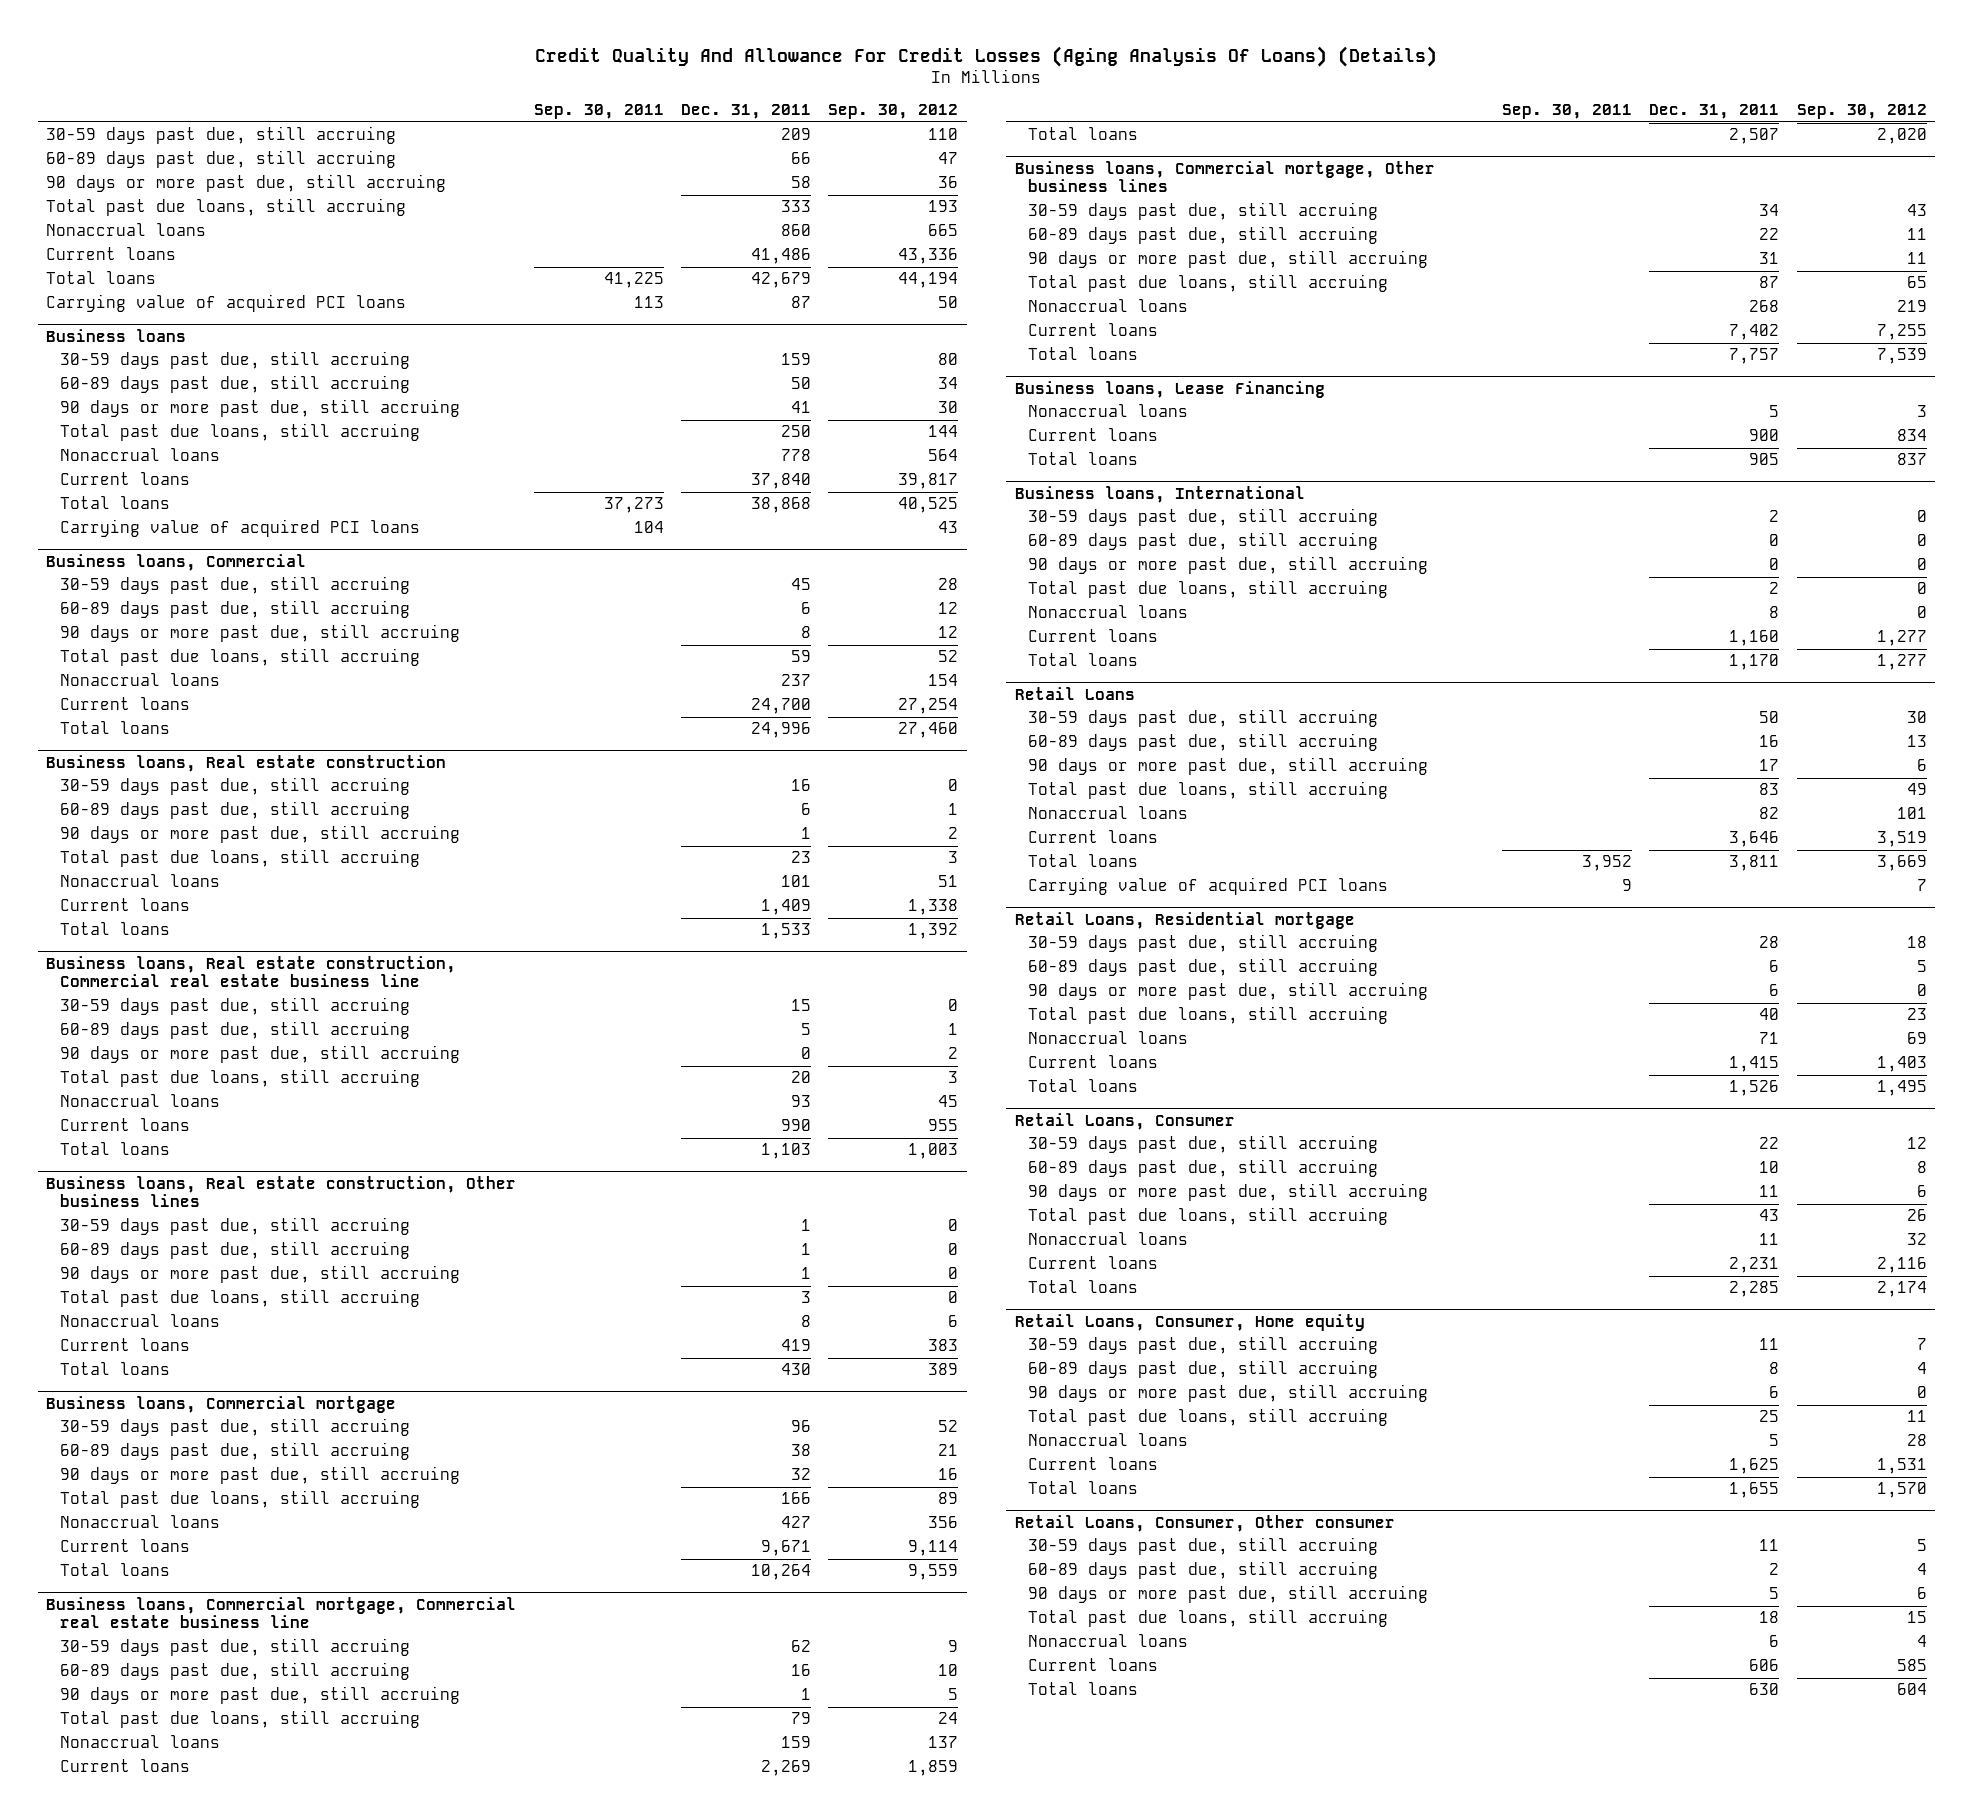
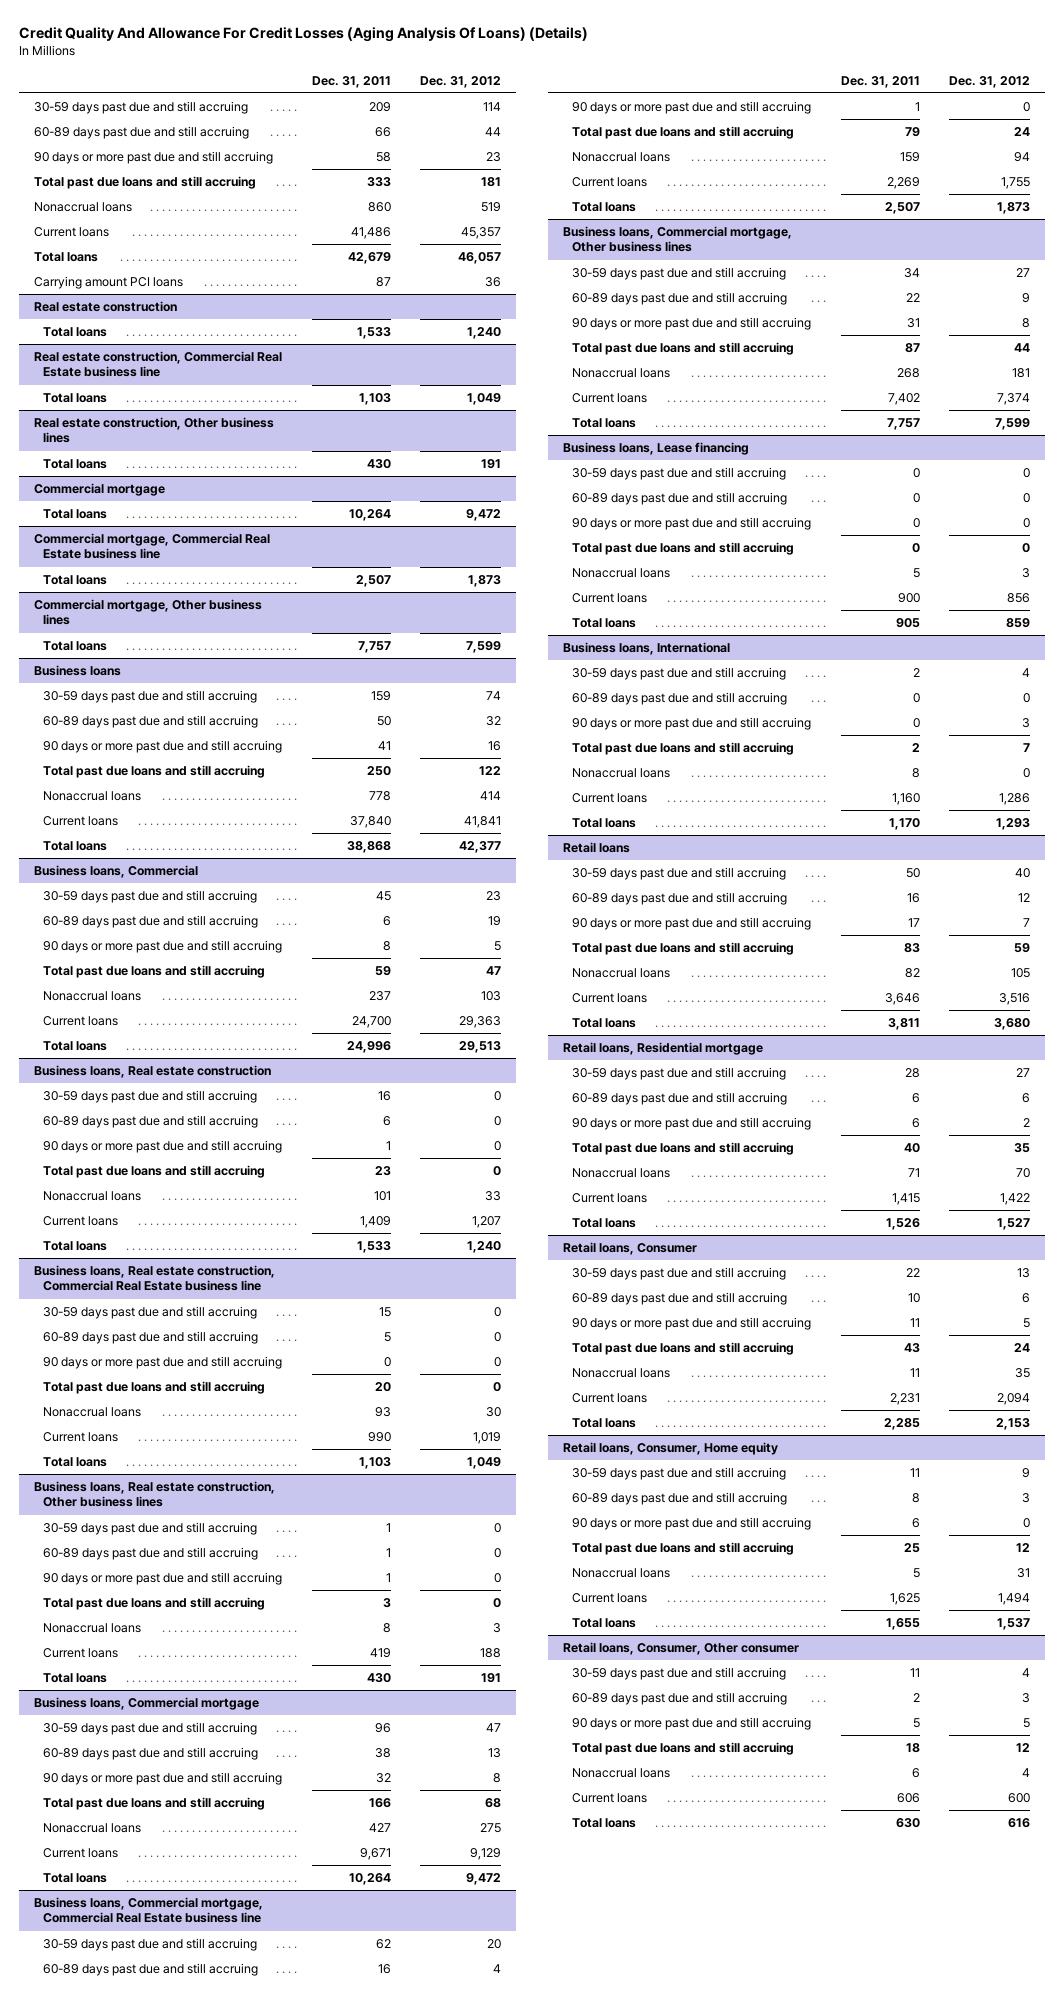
[533,104,664,120] Sep. 30, 2011 -> none
[828,104,959,120] Sep. 30, 2012 -> none
none -> [420,75,502,88] Dec. 31, 2012
[46,126,397,145] 30-59 days past due, still accruing -> [33,101,248,115] 30-59 days past due and still accruing
[46,150,397,169] 60-89 days past due, still accruing -> [33,126,249,140] 60-89 days past due and still accruing
[46,174,447,193] 90 days or more past due, still accruing -> [33,151,273,165] 90 days or more past due and still accruing
[46,198,407,217] Total past due loans, still accruing -> [33,176,256,190] Total past due loans and still accruing
[46,294,407,313] Carrying value of acquired PCI loans -> none
none -> [33,276,183,290] Carrying amount PCI loans
none -> [33,301,177,313] Real estate construction
none -> [42,327,107,338] Total loans
none -> [33,351,282,378] Real estate construction, Commercial Real Estate business line
none -> [42,393,107,404] Total loans
none -> [33,417,274,444] Real estate construction, Other business lines
none -> [42,459,107,470] Total loans
none -> [33,483,165,497] Commercial mortgage
none -> [42,509,107,520] Total loans
none -> [33,533,270,560] Commercial mortgage, Commercial Real Estate business line
none -> [42,575,107,586] Total loans
none -> [33,599,262,626] Commercial mortgage, Other business lines
none -> [42,641,107,652] Total loans
[59,351,410,370] 30-59 days past due, still accruing -> [42,690,257,704] 30-59 days past due and still accruing
[59,375,410,394] 60-89 days past due, still accruing -> [42,715,258,729] 60-89 days past due and still accruing
[59,399,460,418] 90 days or more past due, still accruing -> [42,740,282,754] 90 days or more past due and still accruing
[59,423,420,442] Total past due loans, still accruing -> [42,765,265,779] Total past due loans and still accruing
[59,519,420,538] Carrying value of acquired PCI loans -> none
[59,576,410,595] 30-59 days past due, still accruing -> [42,890,257,904] 30-59 days past due and still accruing
[59,600,410,619] 60-89 days past due, still accruing -> [42,915,258,929] 60-89 days past due and still accruing
[59,624,460,643] 90 days or more past due, still accruing -> [42,940,282,954] 90 days or more past due and still accruing
[59,648,420,667] Total past due loans, still accruing -> [42,965,265,979] Total past due loans and still accruing
[59,777,410,796] 30-59 days past due, still accruing -> [42,1090,257,1104] 30-59 days past due and still accruing
[59,801,410,820] 60-89 days past due, still accruing -> [42,1115,258,1129] 60-89 days past due and still accruing
[59,825,460,844] 90 days or more past due, still accruing -> [42,1140,282,1154] 90 days or more past due and still accruing
[59,849,420,868] Total past due loans, still accruing -> [42,1165,265,1179] Total past due loans and still accruing
[46,955,457,988] Business loans, Real estate construction, Commercial real estate business line -> [33,1265,275,1292] Business loans, Real estate construction, Commercial Real Estate business line
[59,997,410,1016] 30-59 days past due, still accruing -> [42,1306,257,1320] 30-59 days past due and still accruing
[59,1021,410,1040] 60-89 days past due, still accruing -> [42,1331,258,1345] 60-89 days past due and still accruing
[59,1045,460,1064] 90 days or more past due, still accruing -> [42,1356,282,1370] 90 days or more past due and still accruing
[59,1069,420,1088] Total past due loans, still accruing -> [42,1381,265,1395] Total past due loans and still accruing
[59,1217,410,1236] 30-59 days past due, still accruing -> [42,1522,257,1536] 30-59 days past due and still accruing
[59,1241,410,1260] 60-89 days past due, still accruing -> [42,1547,258,1561] 60-89 days past due and still accruing
[59,1265,460,1284] 90 days or more past due, still accruing -> [42,1572,282,1586] 90 days or more past due and still accruing
[59,1289,420,1308] Total past due loans, still accruing -> [42,1597,265,1611] Total past due loans and still accruing
[59,1418,410,1437] 30-59 days past due, still accruing -> [42,1722,257,1736] 30-59 days past due and still accruing
[59,1442,410,1461] 60-89 days past due, still accruing -> [42,1747,258,1761] 60-89 days past due and still accruing
[59,1466,460,1485] 90 days or more past due, still accruing -> [42,1772,282,1786] 90 days or more past due and still accruing
[59,1490,420,1509] Total past due loans, still accruing -> [42,1797,265,1811] Total past due loans and still accruing
[46,1596,517,1629] Business loans, Commercial mortgage, Commercial real estate business line -> [33,1897,263,1924] Business loans, Commercial mortgage, Commercial Real Estate business line
[59,1638,410,1657] 30-59 days past due, still accruing -> [42,1938,257,1952] 30-59 days past due and still accruing
[59,1662,410,1681] 60-89 days past due, still accruing -> [42,1963,258,1977] 60-89 days past due and still accruing
[59,1686,460,1705] 90 days or more past due, still accruing -> [571,101,811,115] 90 days or more past due and still accruing
[59,1710,420,1729] Total past due loans, still accruing -> [571,126,794,140] Total past due loans and still accruing
[1028,202,1379,221] 30-59 days past due, still accruing -> [571,267,786,281] 30-59 days past due and still accruing
[1028,226,1379,245] 60-89 days past due, still accruing -> [571,292,787,306] 60-89 days past due and still accruing
[1028,250,1429,269] 90 days or more past due, still accruing -> [571,317,811,331] 90 days or more past due and still accruing
[1028,274,1389,293] Total past due loans, still accruing -> [571,342,794,356] Total past due loans and still accruing
[1014,380,1325,398] Business loans, Lease Financing -> [562,442,749,456] Business loans, Lease financing
none -> [571,467,786,481] 30-59 days past due and still accruing
none -> [571,492,787,506] 60-89 days past due and still accruing
none -> [571,517,811,531] 90 days or more past due and still accruing
none -> [571,542,794,556] Total past due loans and still accruing
[1028,508,1379,527] 30-59 days past due, still accruing -> [571,667,786,681] 30-59 days past due and still accruing
[1028,532,1379,551] 60-89 days past due, still accruing -> [571,692,787,706] 60-89 days past due and still accruing
[1028,556,1429,575] 90 days or more past due, still accruing -> [571,717,811,731] 90 days or more past due and still accruing
[1028,580,1389,599] Total past due loans, still accruing -> [571,742,794,756] Total past due loans and still accruing
[1014,686,1135,700] Retail Loans -> [562,842,630,854] Retail loans
[1028,709,1379,728] 30-59 days past due, still accruing -> [571,867,786,881] 30-59 days past due and still accruing
[1028,733,1379,752] 60-89 days past due, still accruing -> [571,892,787,906] 60-89 days past due and still accruing
[1028,757,1429,776] 90 days or more past due, still accruing -> [571,917,811,931] 90 days or more past due and still accruing
[1028,781,1389,800] Total past due loans, still accruing -> [571,942,794,956] Total past due loans and still accruing
[1028,877,1389,896] Carrying value of acquired PCI loans -> none
[1014,911,1355,929] Retail Loans, Residential mortgage -> [562,1042,763,1056] Retail loans, Residential mortgage
[1028,934,1379,953] 30-59 days past due, still accruing -> [571,1067,786,1081] 30-59 days past due and still accruing
[1028,958,1379,977] 60-89 days past due, still accruing -> [571,1092,787,1106] 60-89 days past due and still accruing
[1028,982,1429,1001] 90 days or more past due, still accruing -> [571,1117,811,1131] 90 days or more past due and still accruing
[1028,1006,1389,1025] Total past due loans, still accruing -> [571,1142,794,1156] Total past due loans and still accruing
[1014,1112,1235,1130] Retail Loans, Consumer -> [562,1242,697,1256] Retail loans, Consumer
[1028,1135,1379,1154] 30-59 days past due, still accruing -> [571,1267,786,1281] 30-59 days past due and still accruing
[1028,1159,1379,1178] 60-89 days past due, still accruing -> [571,1292,787,1306] 60-89 days past due and still accruing
[1028,1183,1429,1202] 90 days or more past due, still accruing -> [571,1317,811,1331] 90 days or more past due and still accruing
[1028,1207,1389,1226] Total past due loans, still accruing -> [571,1342,794,1356] Total past due loans and still accruing
[1014,1313,1365,1331] Retail Loans, Consumer, Home equity -> [562,1442,778,1456] Retail loans, Consumer, Home equity
[1028,1336,1379,1355] 30-59 days past due, still accruing -> [571,1467,786,1481] 30-59 days past due and still accruing
[1028,1360,1379,1379] 60-89 days past due, still accruing -> [571,1492,787,1506] 60-89 days past due and still accruing
[1028,1384,1429,1403] 90 days or more past due, still accruing -> [571,1517,811,1531] 90 days or more past due and still accruing
[1028,1408,1389,1427] Total past due loans, still accruing -> [571,1542,794,1556] Total past due loans and still accruing
[1014,1514,1395,1532] Retail Loans, Consumer, Other consumer -> [562,1642,799,1656] Retail loans, Consumer, Other consumer
[1028,1537,1379,1556] 30-59 days past due, still accruing -> [571,1667,786,1681] 30-59 days past due and still accruing
[1028,1561,1379,1580] 60-89 days past due, still accruing -> [571,1692,787,1706] 60-89 days past due and still accruing
[1028,1585,1429,1604] 90 days or more past due, still accruing -> [571,1717,811,1731] 90 days or more past due and still accruing
[1028,1609,1389,1628] Total past due loans, still accruing -> [571,1742,794,1756] Total past due loans and still accruing

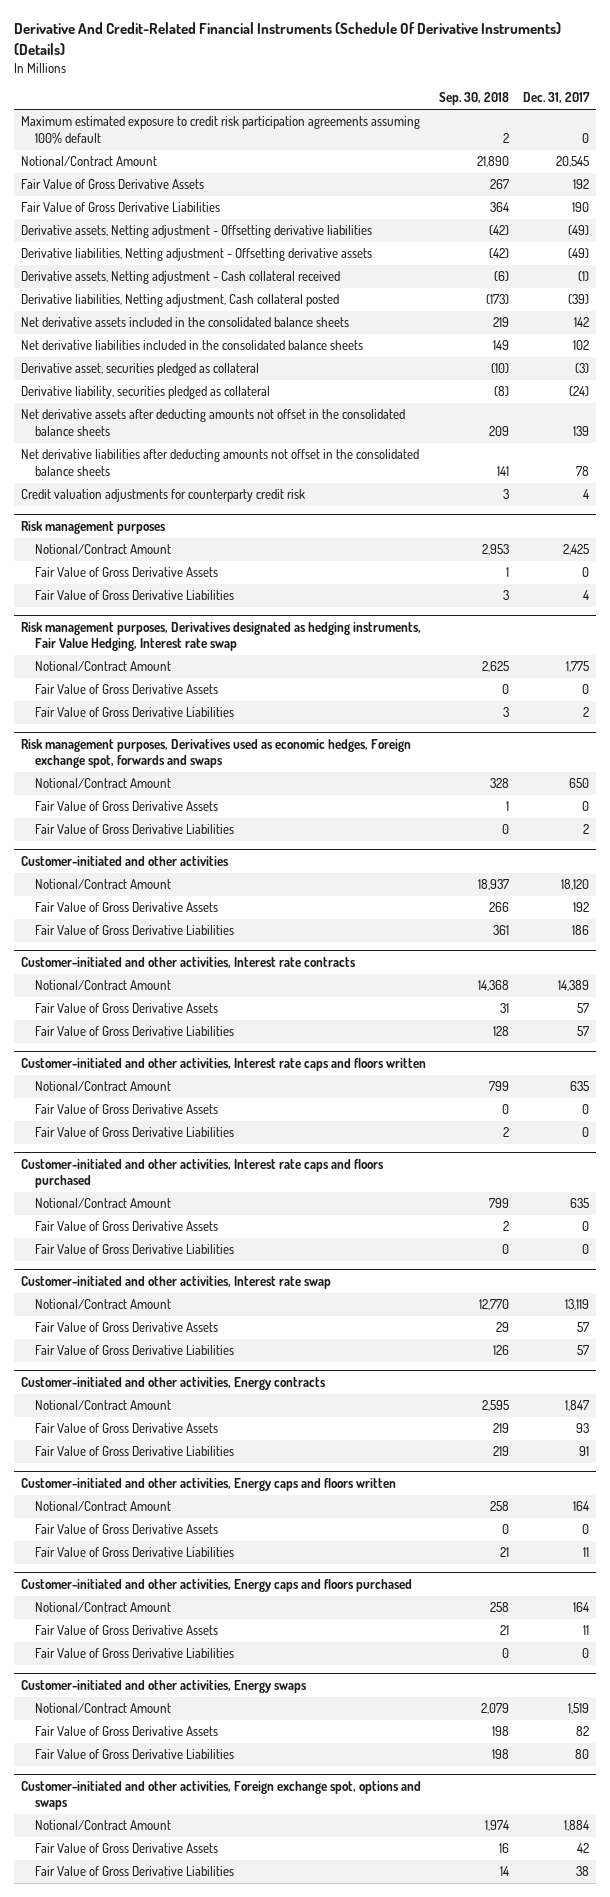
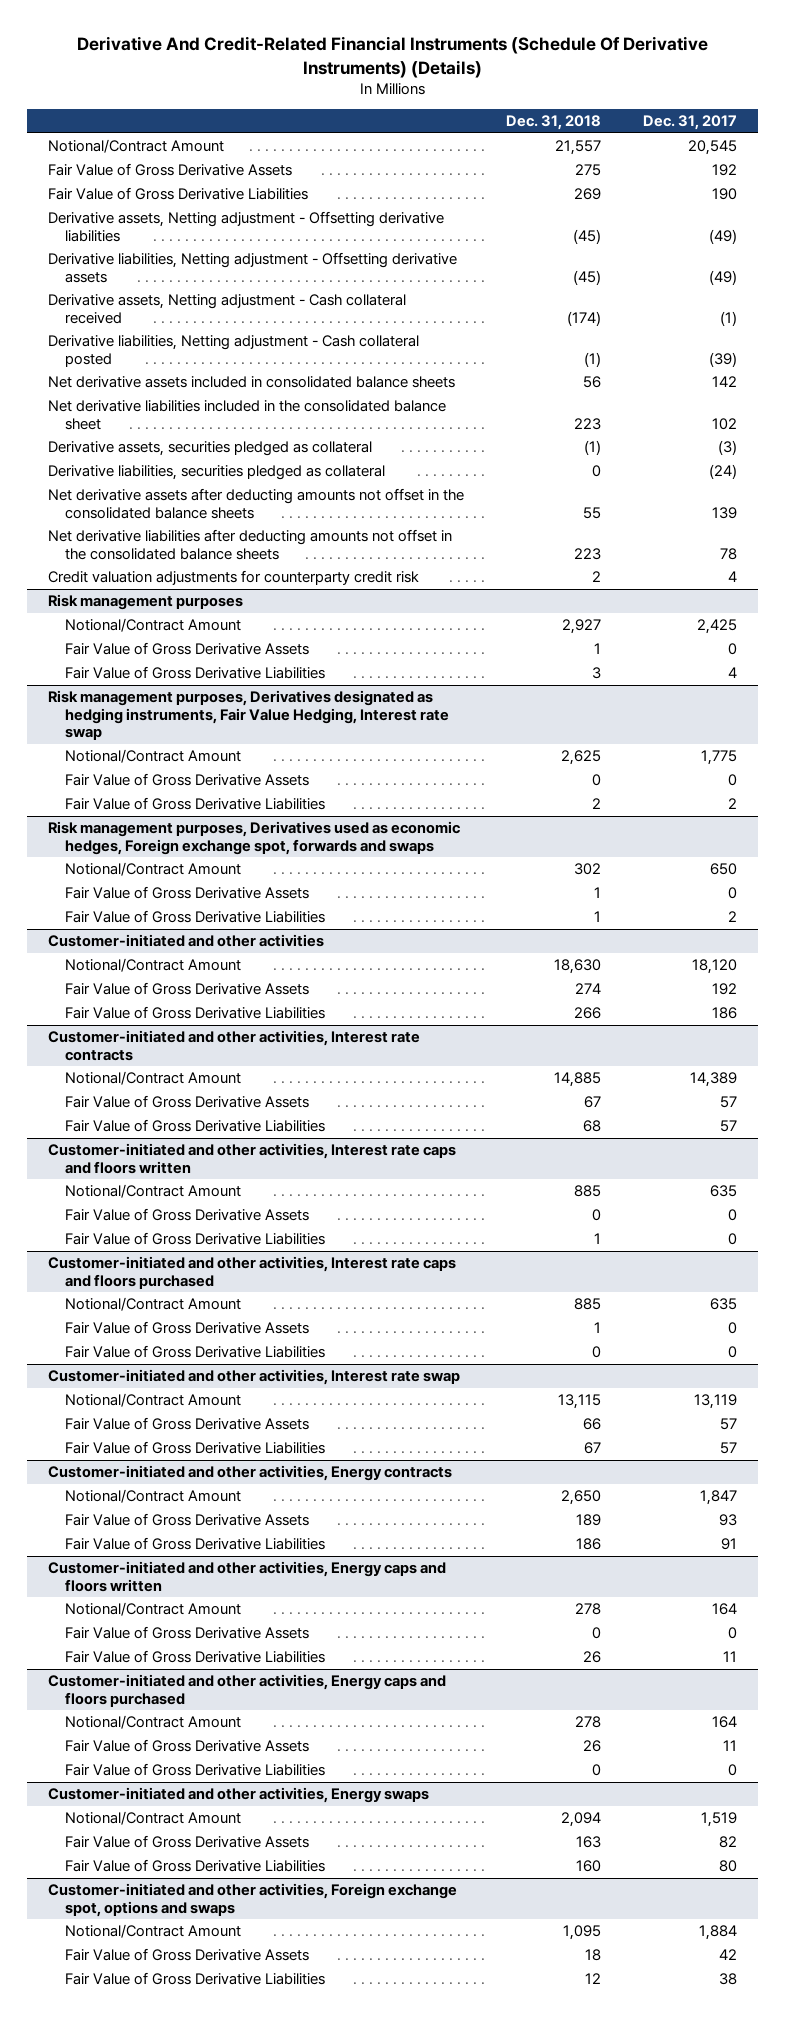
[439,92,510,106] Sep. 30, 2018 -> none
none -> [506,115,602,131] Dec. 31, 2018
[20,116,420,145] Maximum estimated exposure to credit risk participation agreements assuming 100% default -> none
[20,294,339,308] Derivative liabilities, Netting adjustment, Cash collateral posted -> [48,335,420,367] Derivative liabilities, Netting adjustment - Cash collateral posted
[20,317,349,328] Net derivative assets included in the consolidated balance sheets -> [48,376,456,389] Net derivative assets included in consolidated balance sheets
[20,340,363,351] Net derivative liabilities included in the consolidated balance sheets -> [48,400,447,430] Net derivative liabilities included in the consolidated balance sheet
[20,363,259,377] Derivative asset, securities pledged as collateral -> [48,441,373,457] Derivative assets, securities pledged as collateral
[20,386,270,400] Derivative liability, securities pledged as collateral -> [48,465,386,481] Derivative liabilities, securities pledged as collateral

